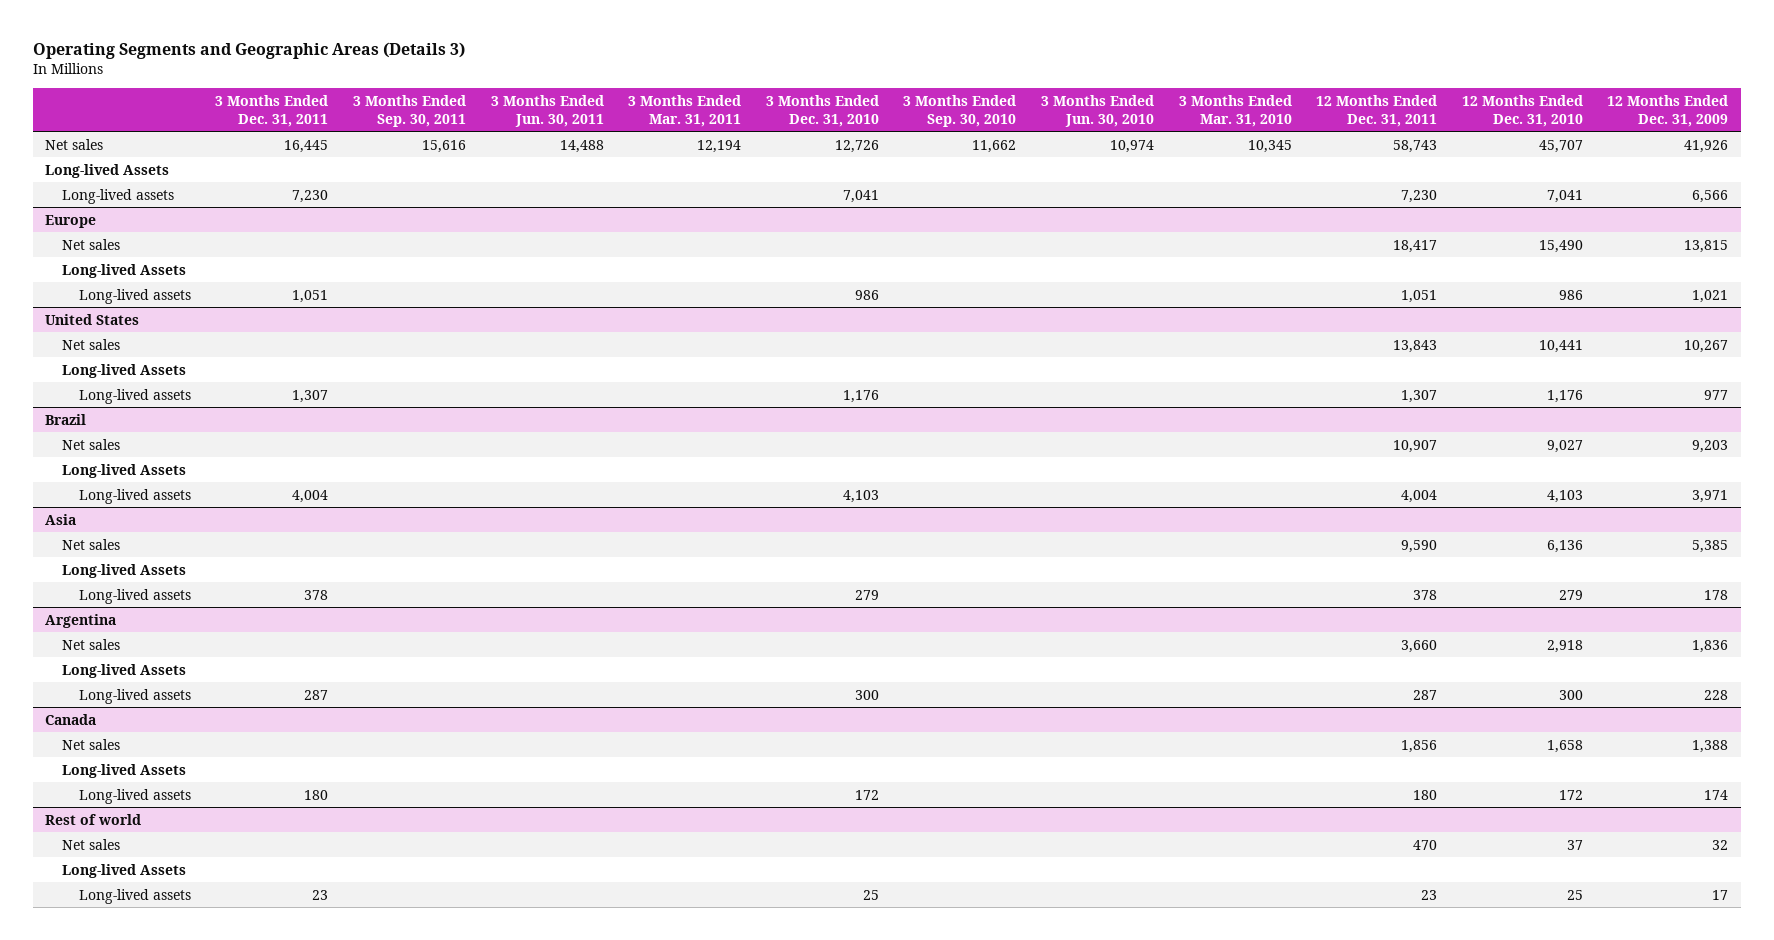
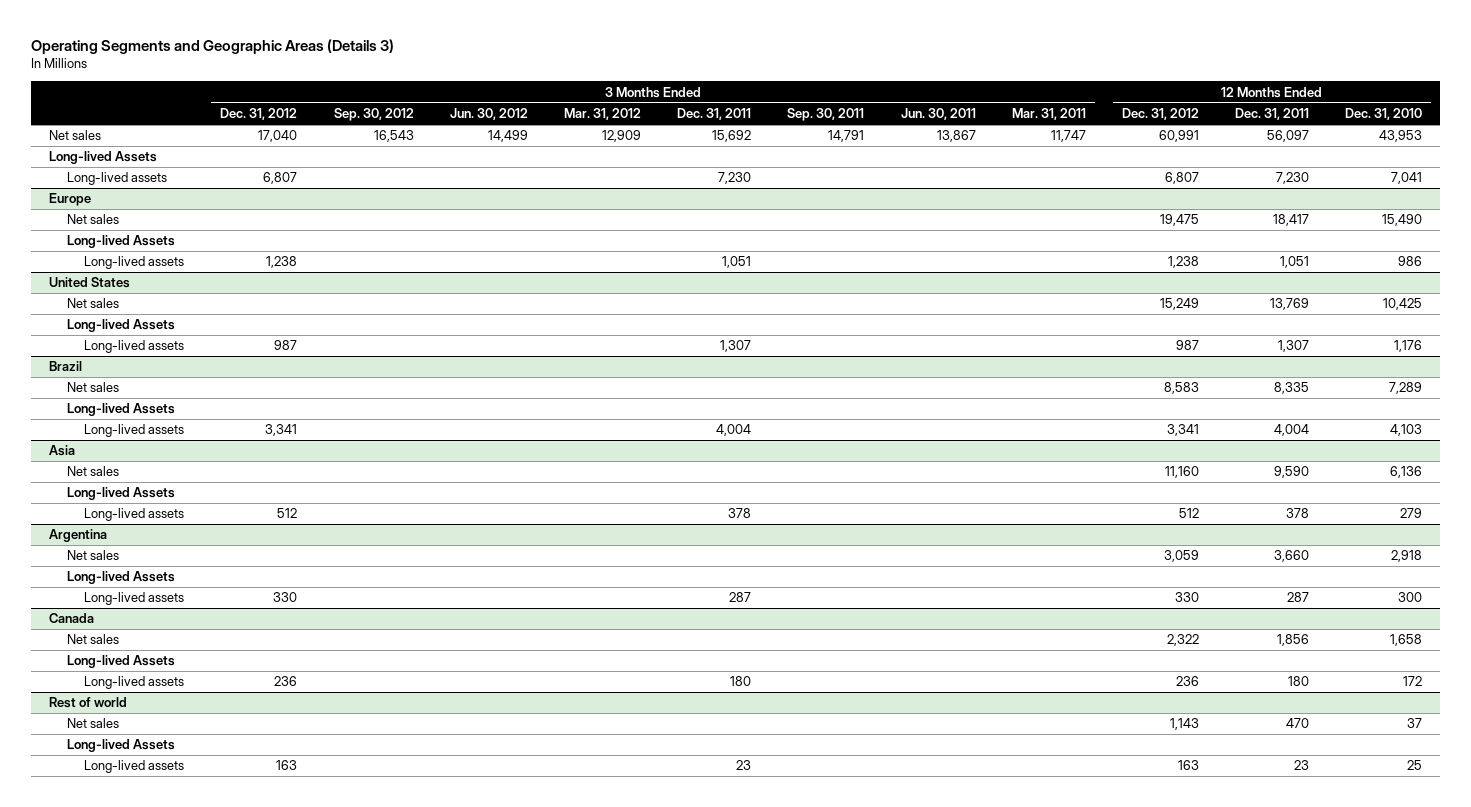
[765,94,879,127] 3 Months Ended Dec. 31, 2010 -> none
[903,94,1017,127] 3 Months Ended Sep. 30, 2010 -> none
[1040,94,1154,127] 3 Months Ended Jun. 30, 2010 -> none
[1178,94,1292,127] 3 Months Ended Mar. 31, 2010 -> none
[1607,94,1729,127] 12 Months Ended Dec. 31, 2009 -> none
none -> [220,108,298,121] Dec. 31, 2012
none -> [333,108,414,122] Sep. 30, 2012
none -> [449,108,528,121] Jun. 30, 2012
none -> [563,108,641,121] Mar. 31, 2012
none -> [1121,108,1199,121] Dec. 31, 2012
[284,139,329,153] 16,445 -> [712,130,752,143] 15,692
[422,139,467,153] 15,616 -> [828,130,865,143] 14,791
[559,139,604,153] 14,488 -> [936,130,976,143] 13,867
[697,139,742,153] 12,194 -> [1050,130,1086,143] 11,747
[1393,139,1438,153] 58,743 -> [1267,130,1310,143] 56,097
[1538,139,1583,153] 45,707 -> [1379,130,1423,143] 43,953
[1393,339,1438,353] 13,843 -> [1270,298,1310,311] 13,769
[1538,339,1583,353] 10,441 -> [1383,298,1423,311] 10,425
[1393,439,1438,453] 10,907 -> [1274,382,1310,395] 8,335
[1546,439,1583,453] 9,027 -> [1389,382,1423,395] 7,289

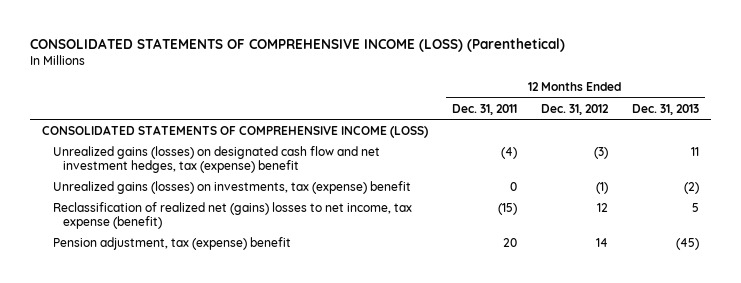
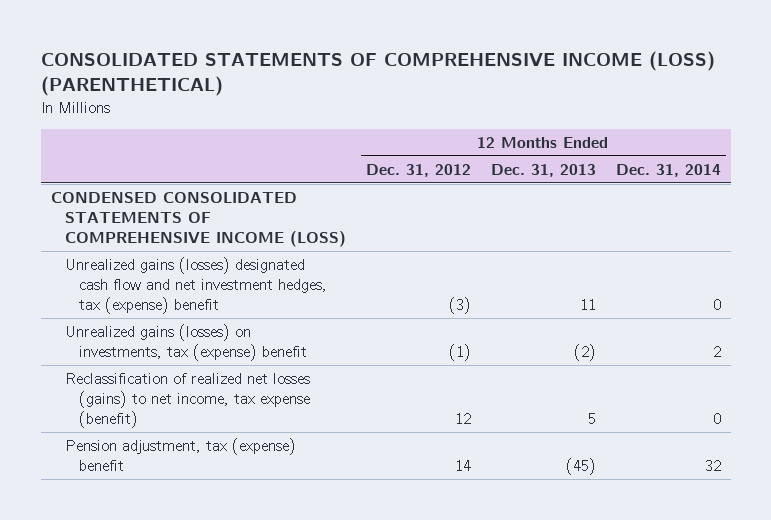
[30,37,566,52] CONSOLIDATED STATEMENTS OF COMPREHENSIVE INCOME (LOSS) (Parenthetical) -> [40,50,715,96] CONSOLIDATED STATEMENTS OF COMPREHENSIVE INCOME (LOSS) (PARENTHETICAL)
[452,103,518,115] Dec. 31, 2011 -> none
none -> [615,163,721,177] Dec. 31, 2014
[42,124,429,138] CONSOLIDATED STATEMENTS OF COMPREHENSIVE INCOME (LOSS) -> [50,192,346,247] CONDENSED CONSOLIDATED STATEMENTS OF COMPREHENSIVE INCOME (LOSS)
[52,145,380,173] Unrealized gains (losses) on designated cash flow and net investment hedges, tax (expense) benefit -> [64,257,328,314] Unrealized gains (losses) designated cash flow and net investment hedges, tax (expense) benefit
[52,201,412,229] Reclassification of realized net (gains) losses to net income, tax expense (benefit) -> [64,373,311,428] Reclassification of realized net losses (gains) to net income, tax expense (benefit)

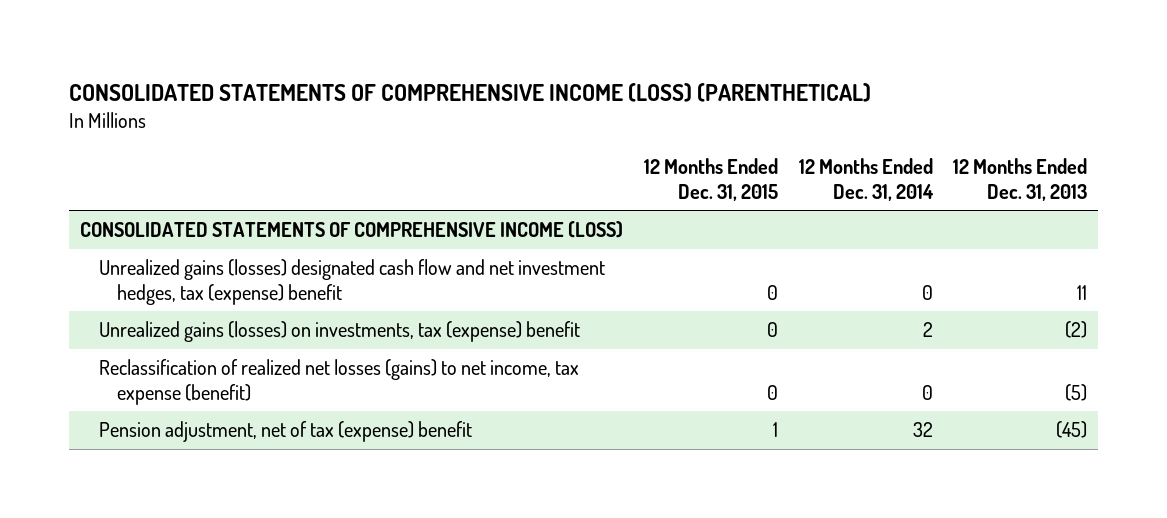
[365,163,471,177] Dec. 31, 2012 -> none
none -> [643,158,778,201] 12 Months Ended Dec. 31, 2015
[50,192,346,247] CONDENSED CONSOLIDATED STATEMENTS OF COMPREHENSIVE INCOME (LOSS) -> [79,221,623,239] CONSOLIDATED STATEMENTS OF COMPREHENSIVE INCOME (LOSS)
[587,412,596,424] 5 -> [1065,383,1088,401] (5)
[64,438,296,471] Pension adjustment, tax (expense) benefit -> [98,421,472,443] Pension adjustment, net of tax (expense) benefit

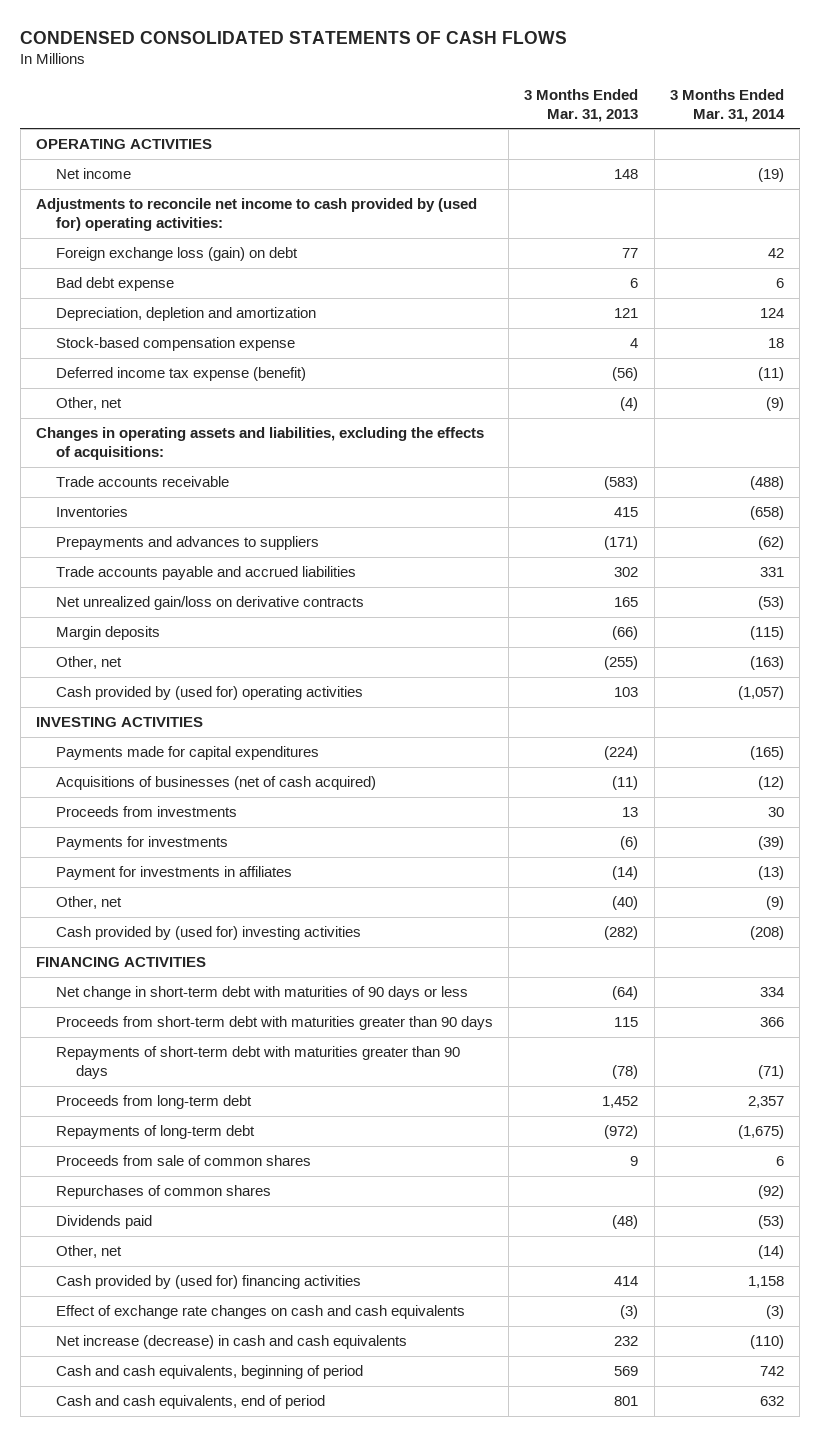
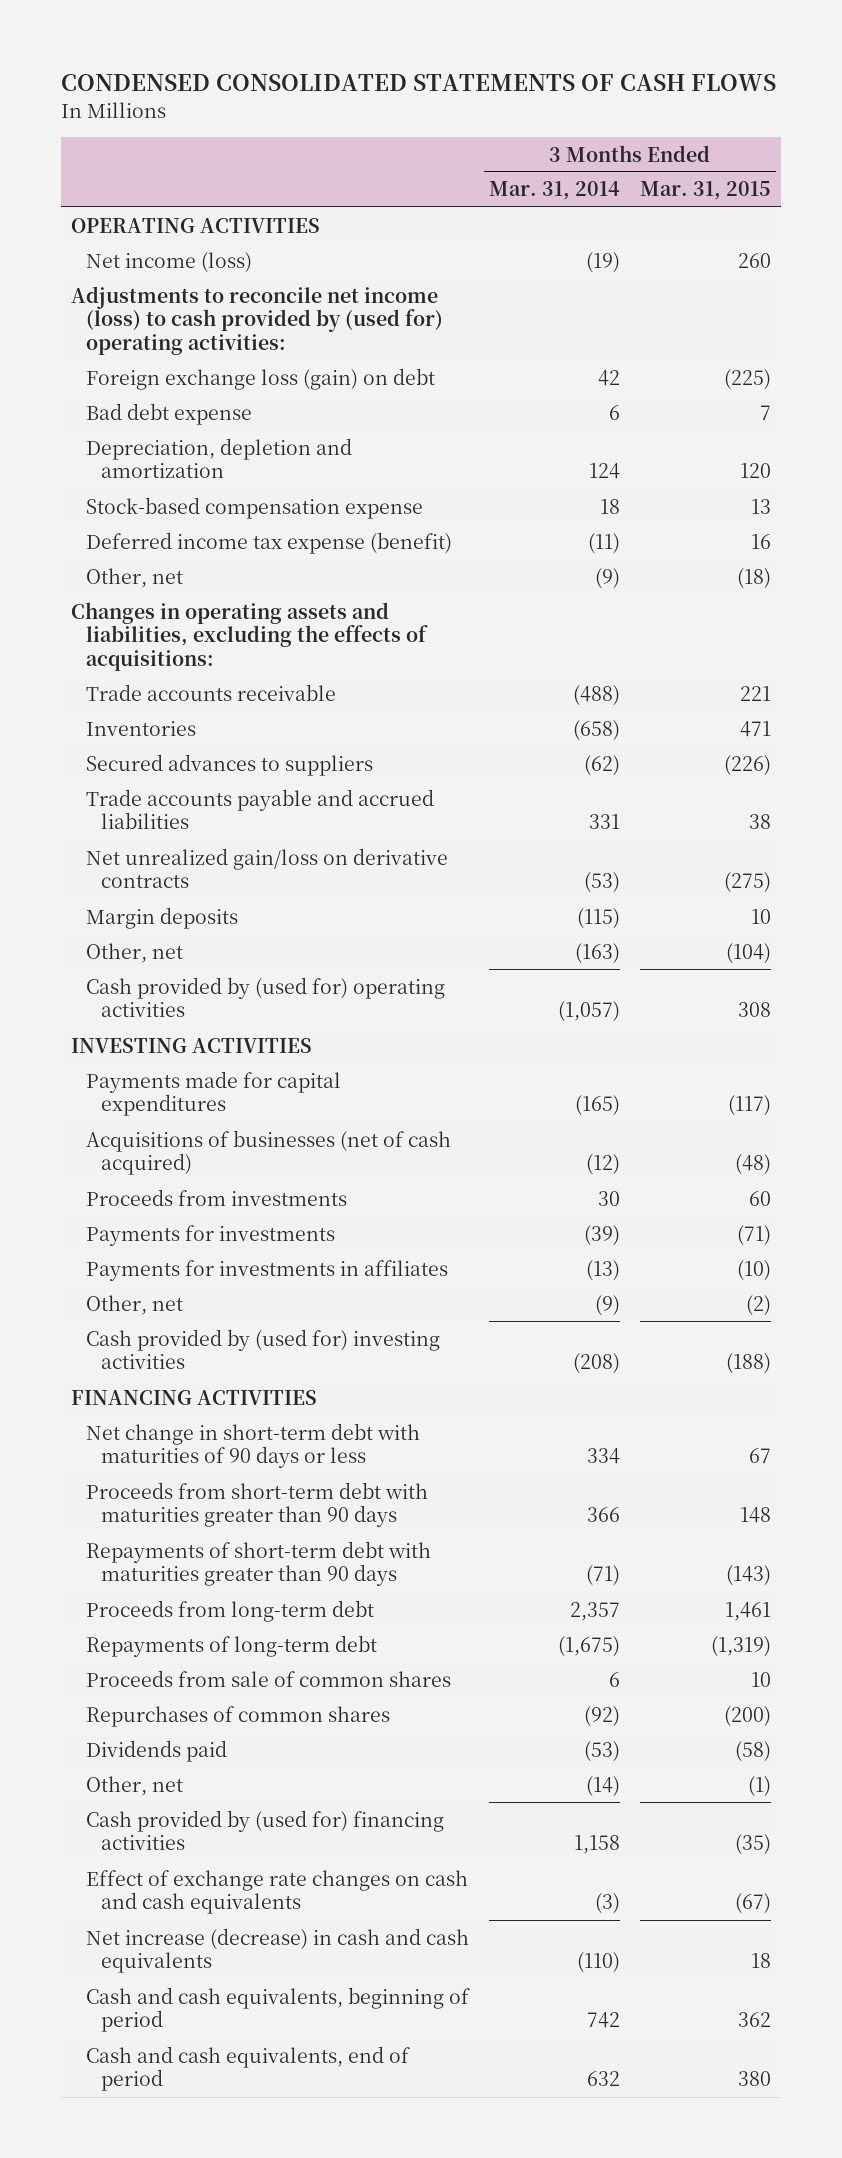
[524,89,639,122] 3 Months Ended Mar. 31, 2013 -> none
none -> [640,181,772,201] Mar. 31, 2015
[56,168,132,180] Net income -> [86,251,253,273] Net income (loss)
[35,198,477,231] Adjustments to reconcile net income to cash provided by (used for) operating activities: -> [70,285,444,356] Adjustments to reconcile net income (loss) to cash provided by (used for) operating activities:
[56,536,320,551] Prepayments and advances to suppliers -> [86,753,374,776] Secured advances to suppliers
[56,866,293,881] Payment for investments in affiliates -> [86,1259,449,1281] Payments for investments in affiliates

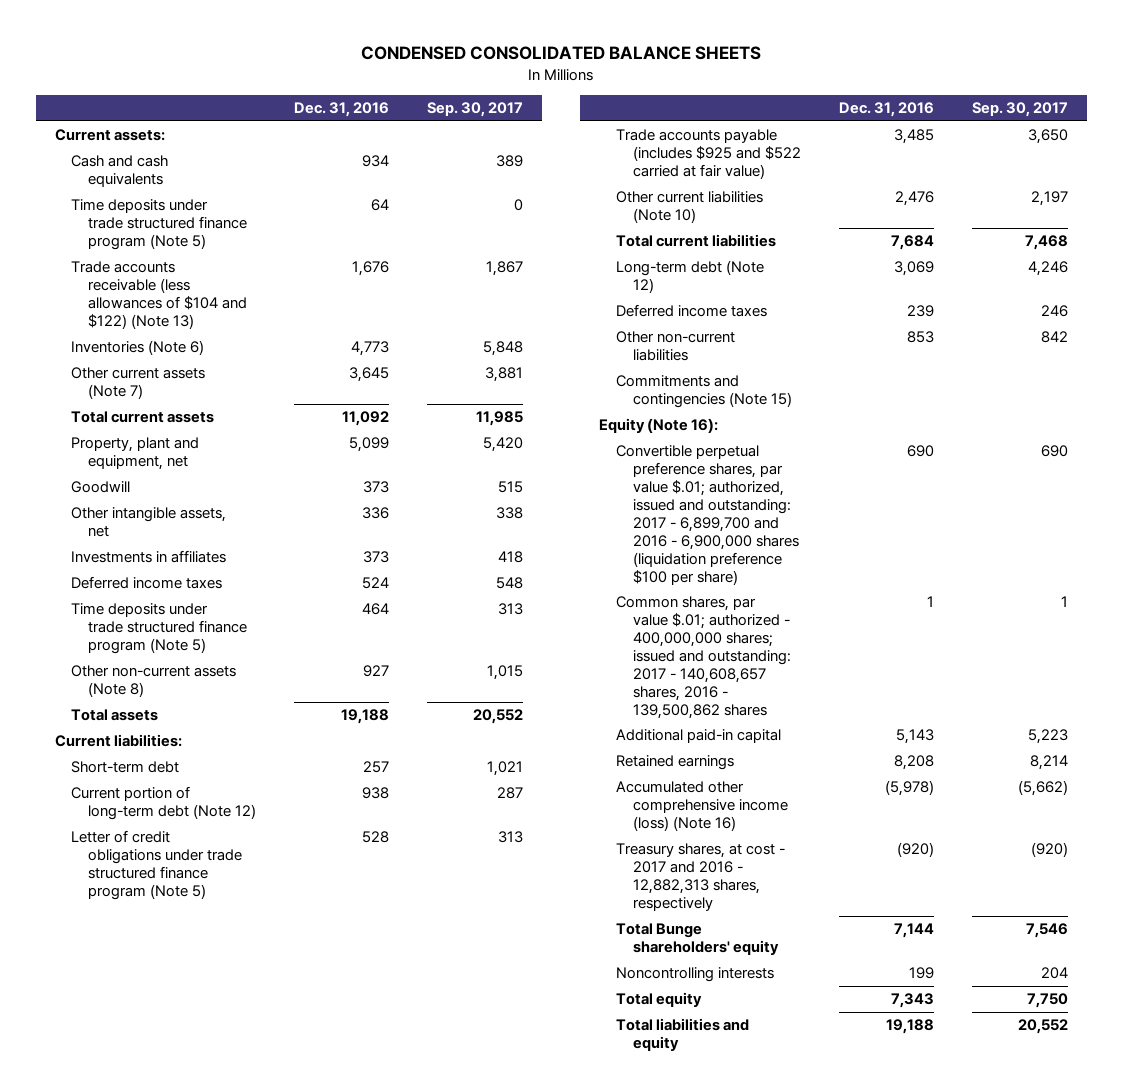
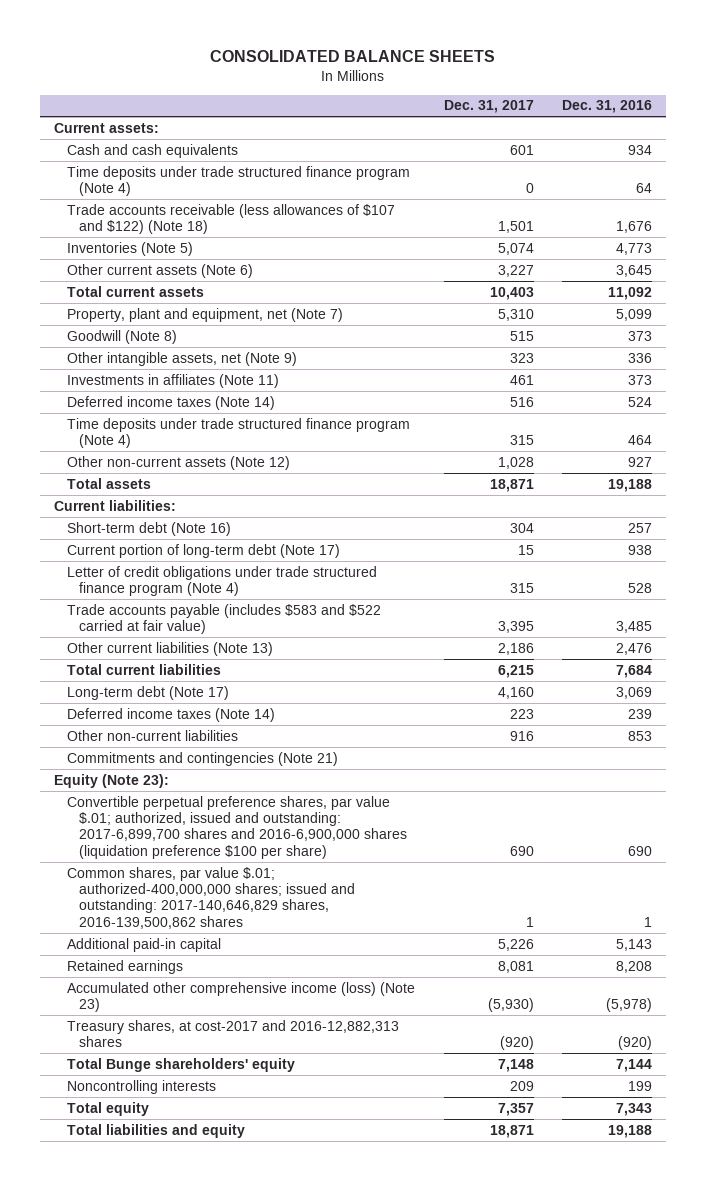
[361,46,762,61] CONDENSED CONSOLIDATED BALANCE SHEETS -> [210,49,496,62] CONSOLIDATED BALANCE SHEETS
[427,102,524,118] Sep. 30, 2017 -> none
none -> [443,100,534,114] Dec. 31, 2017
[71,199,248,251] Time deposits under trade structured finance program (Note 5) -> [66,165,410,196] Time deposits under trade structured finance program (Note 4)
[71,261,248,330] Trade accounts receivable (less allowances of $104 and $122) (Note 13) -> [66,203,395,234] Trade accounts receivable (less allowances of $107 and $122) (Note 18)
[71,340,205,356] Inventories (Note 6) -> [66,241,193,256] Inventories (Note 5)
[71,367,206,400] Other current assets (Note 7) -> [66,263,253,278] Other current assets (Note 6)
[71,437,200,471] Property, plant and equipment, net -> [66,307,343,322] Property, plant and equipment, net (Note 7)
[71,481,131,494] Goodwill -> [66,329,177,344] Goodwill (Note 8)
[71,507,227,538] Other intangible assets, net -> [66,351,297,366] Other intangible assets, net (Note 9)
[71,550,227,564] Investments in affiliates -> [66,373,279,388] Investments in affiliates (Note 11)
[71,576,223,590] Deferred income taxes -> [66,395,275,410] Deferred income taxes (Note 14)
[71,603,248,655] Time deposits under trade structured finance program (Note 5) -> [66,417,410,448] Time deposits under trade structured finance program (Note 4)
[71,665,237,698] Other non-current assets (Note 8) -> [66,455,290,470] Other non-current assets (Note 12)
[71,761,180,774] Short-term debt -> [66,521,231,536] Short-term debt (Note 16)
[71,786,257,821] Current portion of long-term debt (Note 12) -> [66,543,340,558] Current portion of long-term debt (Note 17)
[71,830,243,901] Letter of credit obligations under trade structured finance program (Note 5) -> [66,565,377,596] Letter of credit obligations under trade structured finance program (Note 4)
[615,129,801,180] Trade accounts payable (includes $925 and $522 carried at fair value) -> [66,603,381,634] Trade accounts payable (includes $583 and $522 carried at fair value)
[615,191,763,224] Other current liabilities (Note 10) -> [66,641,273,656] Other current liabilities (Note 13)
[615,260,764,294] Long-term debt (Note 12) -> [66,685,229,700] Long-term debt (Note 17)
[615,304,767,318] Deferred income taxes -> [66,707,275,722] Deferred income taxes (Note 14)
[615,375,792,409] Commitments and contingencies (Note 15) -> [66,751,338,766] Commitments and contingencies (Note 21)
[599,418,719,434] Equity (Note 16): -> [54,773,170,788] Equity (Note 23):
[615,445,799,585] Convertible perpetual preference shares, par value $.01; authorized, issued and outstanding: 2017 - 6,899,700 and 2016 - 6,900,000 shares (liquidation preference $100 per share) -> [66,795,408,859] Convertible perpetual preference shares, par value $.01; authorized, issued and outstanding: 2017-6,899,700 shares and 2016-6,900,000 shares (liquidation preference $100 per share)
[615,596,791,719] Common shares, par value $.01; authorized - 400,000,000 shares; issued and outstanding: 2017 - 140,608,657 shares, 2016 - 139,500,862 shares -> [66,866,356,929] Common shares, par value $.01; authorized-400,000,000 shares; issued and outstanding: 2017-140,646,829 shares, 2016-139,500,862 shares
[615,781,788,832] Accumulated other comprehensive income (loss) (Note 16) -> [66,981,415,1012] Accumulated other comprehensive income (loss) (Note 23)
[615,843,785,912] Treasury shares, at cost - 2017 and 2016 - 12,882,313 shares, respectively -> [66,1019,399,1047] Treasury shares, at cost-2017 and 2016-12,882,313 shares

